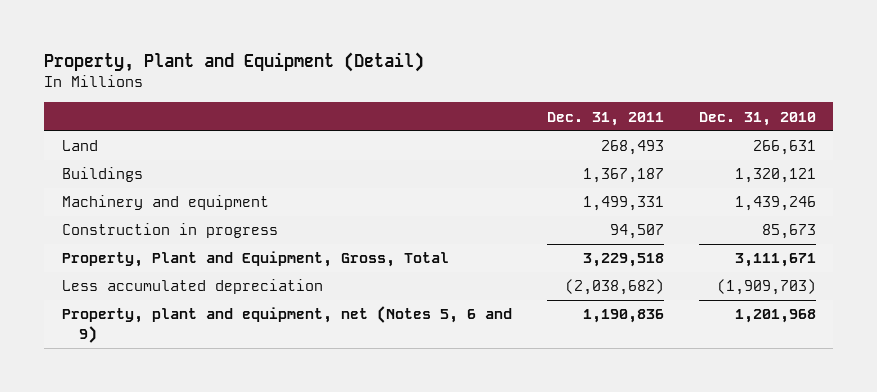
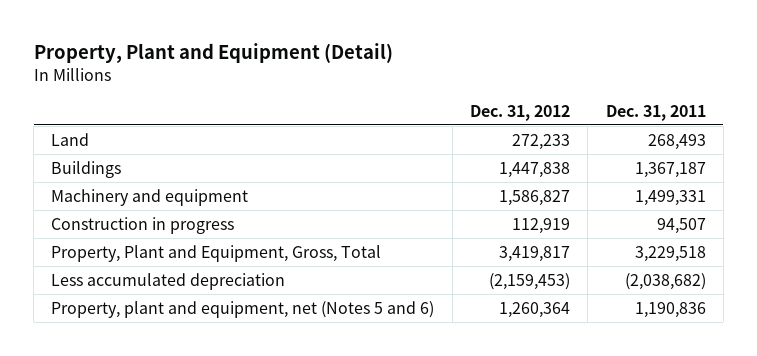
[698,111,816,126] Dec. 31, 2010 -> none
none -> [469,104,570,121] Dec. 31, 2012
[61,306,512,343] Property, plant and equipment, net (Notes 5, 6 and 9) -> [51,300,435,318] Property, plant and equipment, net (Notes 5 and 6)

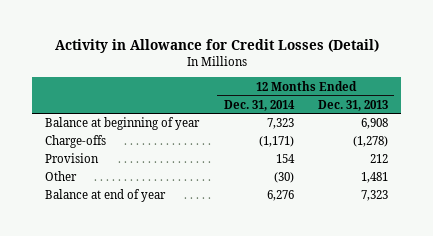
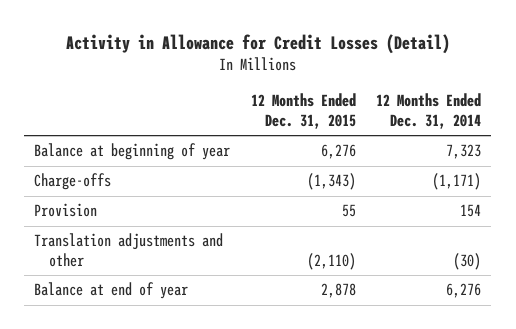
[318,99,389,111] Dec. 31, 2013 -> none
none -> [250,93,356,129] 12 Months Ended Dec. 31, 2015
[44,171,77,182] Other -> none
none -> [34,233,224,267] Translation adjustments and other

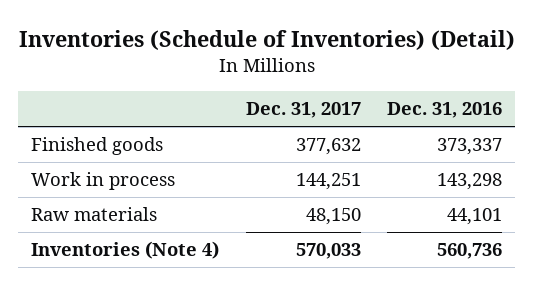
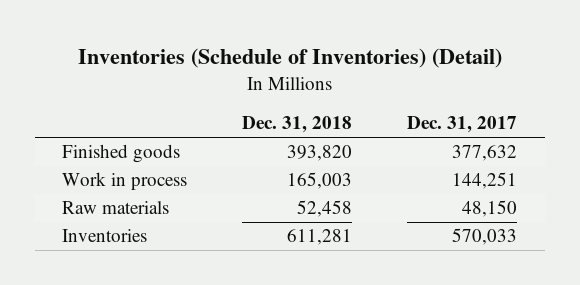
[386,102,502,119] Dec. 31, 2016 -> none
none -> [242,116,353,134] Dec. 31, 2018
[31,241,220,260] Inventories (Note 4) -> [62,229,148,243] Inventories

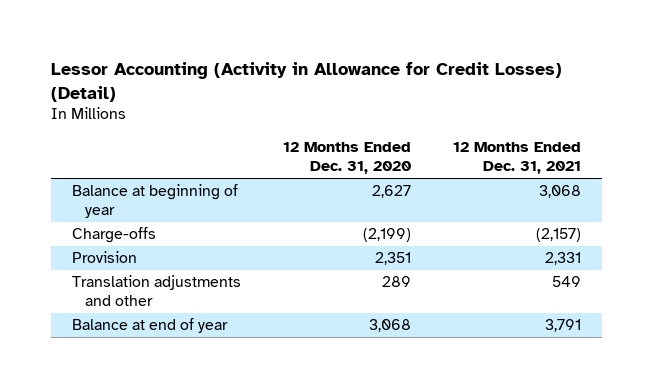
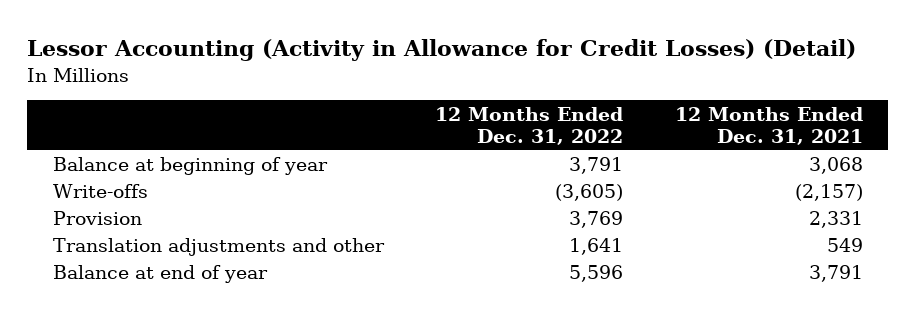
[283,142,412,175] 12 Months Ended Dec. 31, 2020 -> none
none -> [435,106,624,145] 12 Months Ended Dec. 31, 2022
[72,227,157,244] Charge-offs -> [52,183,148,198] Write-offs

